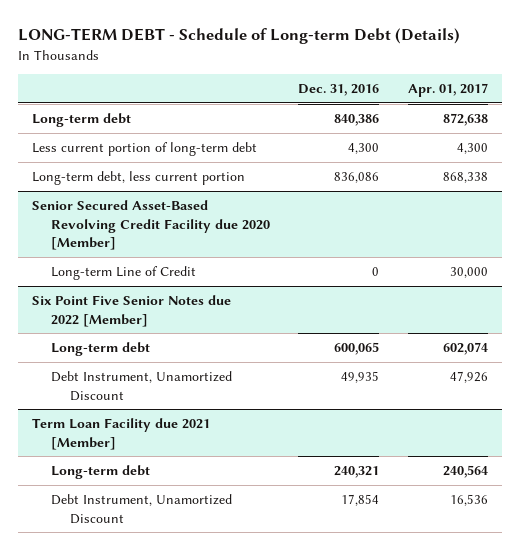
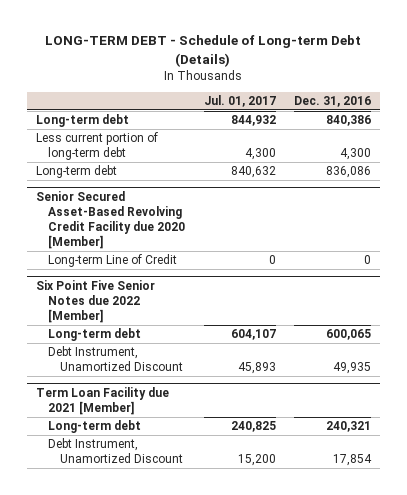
[407,82,488,97] Apr. 01, 2017 -> none
none -> [203,94,276,107] Jul. 01, 2017
[32,171,246,186] Long-term debt, less current portion -> [35,165,117,179] Long-term debt

